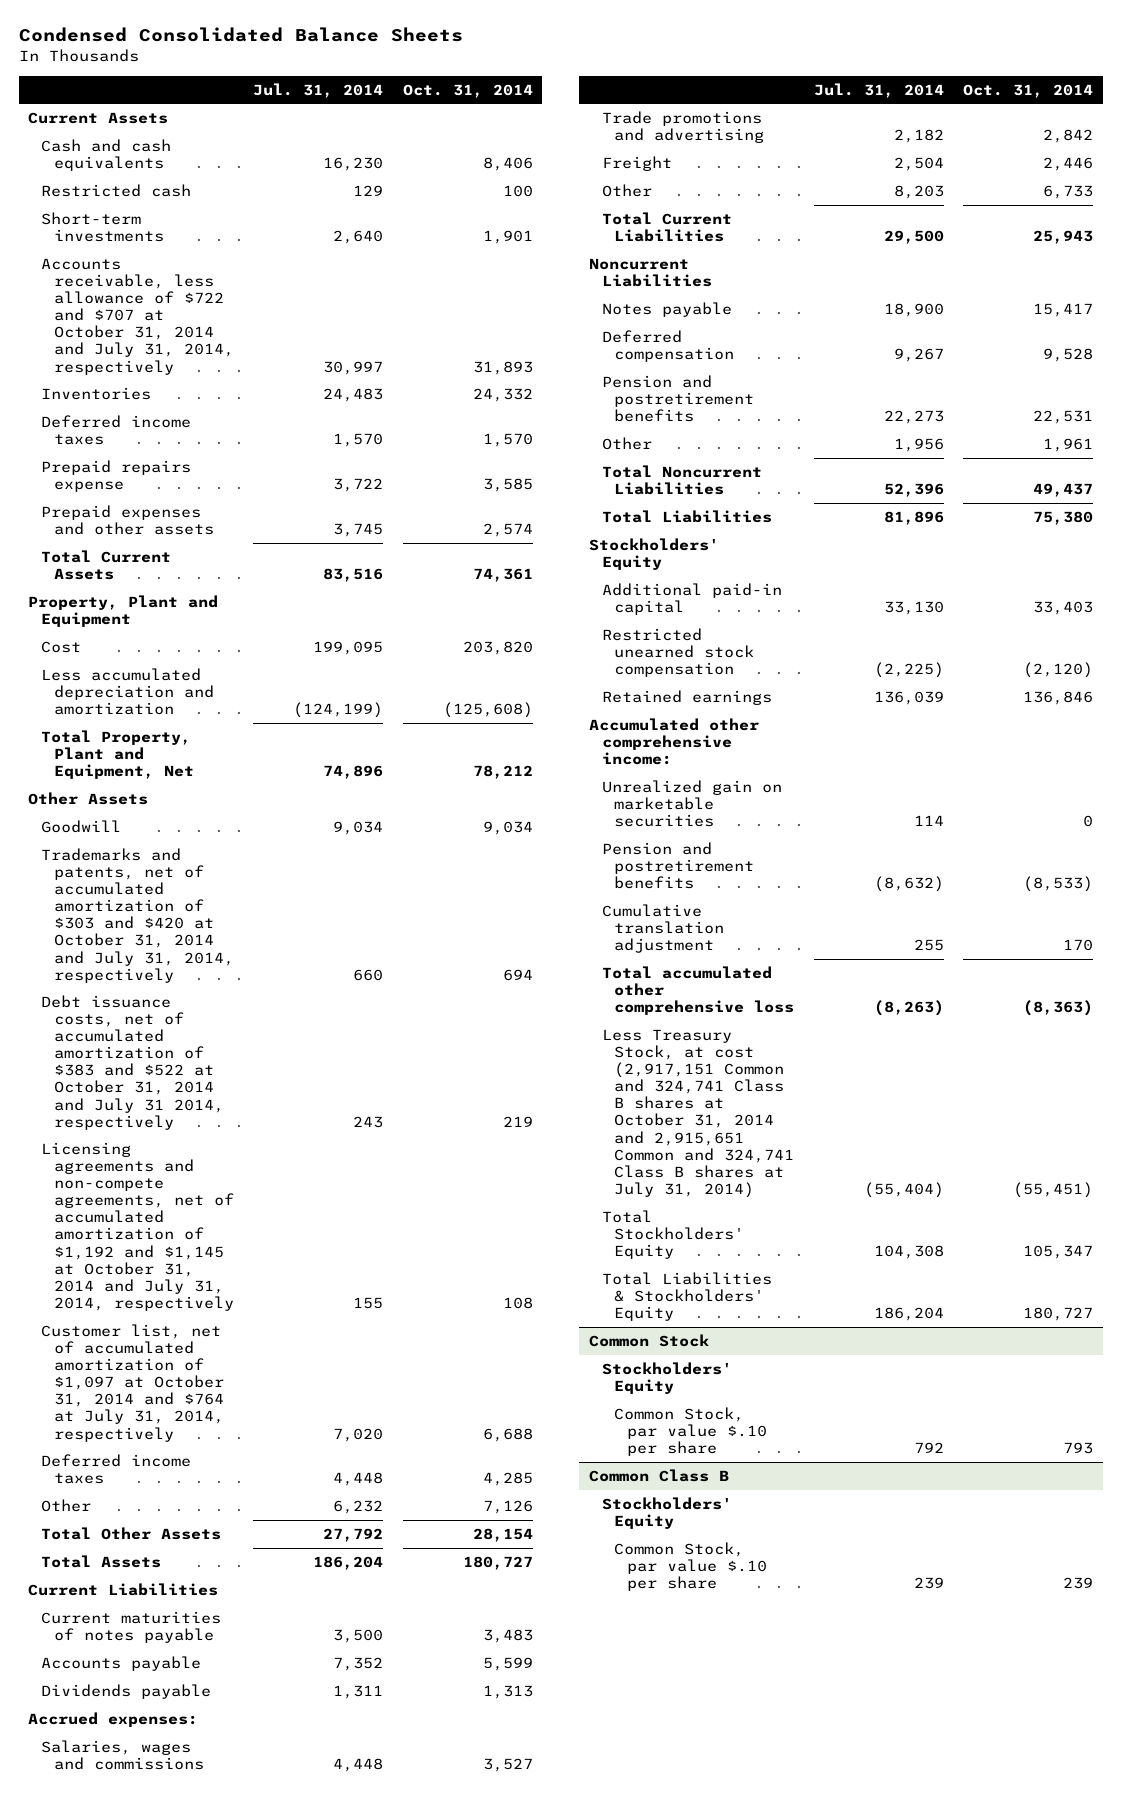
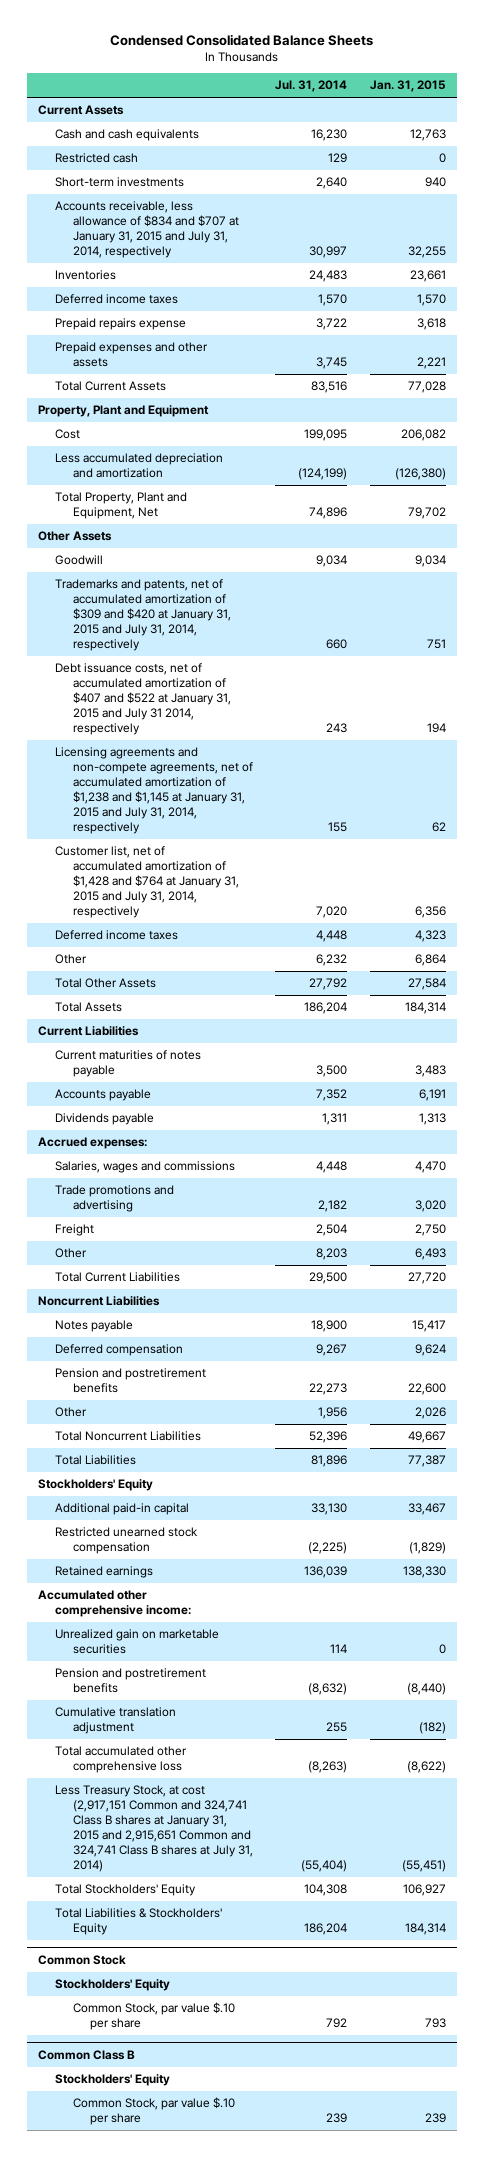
[402,83,533,98] Oct. 31, 2014 -> none
none -> [369,80,446,93] Jan. 31, 2015
[41,257,235,375] Accounts receivable, less allowance of $722 and $707 at October 31, 2014 and July 31, 2014, respectively -> [55,201,239,259] Accounts receivable, less allowance of $834 and $707 at January 31, 2015 and July 31, 2014, respectively
[41,847,235,983] Trademarks and patents, net of accumulated amortization of $303 and $420 at October 31, 2014 and July 31, 2014, respectively -> [55,579,231,652] Trademarks and patents, net of accumulated amortization of $309 and $420 at January 31, 2015 and July 31, 2014, respectively
[41,994,225,1130] Debt issuance costs, net of accumulated amortization of $383 and $522 at October 31, 2014 and July 31 2014, respectively -> [55,663,231,736] Debt issuance costs, net of accumulated amortization of $407 and $522 at January 31, 2015 and July 31 2014, respectively
[41,1141,235,1311] Licensing agreements and non-compete agreements, net of accumulated amortization of $1,192 and $1,145 at October 31, 2014 and July 31, 2014, respectively -> [55,747,253,834] Licensing agreements and non-compete agreements, net of accumulated amortization of $1,238 and $1,145 at January 31, 2015 and July 31, 2014, respectively
[41,1323,225,1442] Customer list, net of accumulated amortization of $1,097 at October 31, 2014 and $764 at July 31, 2014, respectively -> [55,846,239,919] Customer list, net of accumulated amortization of $1,428 and $764 at January 31, 2015 and July 31, 2014, respectively
[601,1028,795,1198] Less Treasury Stock, at cost (2,917,151 Common and 324,741 Class B shares at October 31, 2014 and 2,915,651 Common and 324,741 Class B shares at July 31, 2014) -> [55,1785,253,1872] Less Treasury Stock, at cost (2,917,151 Common and 324,741 Class B shares at January 31, 2015 and 2,915,651 Common and 324,741 Class B shares at July 31, 2014)

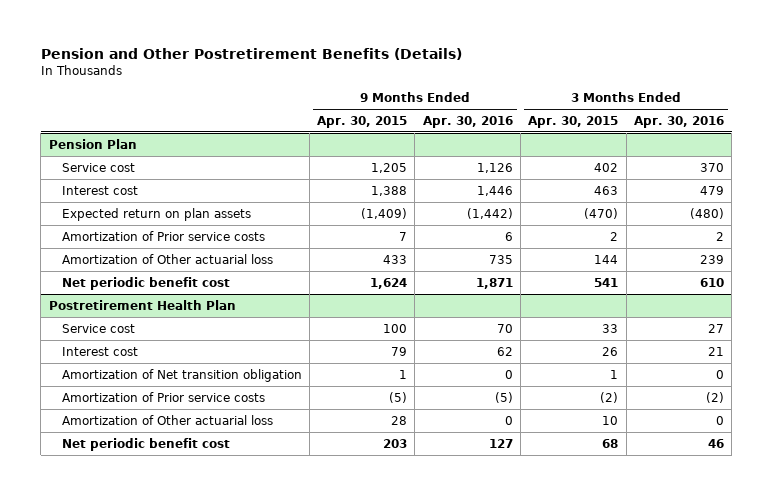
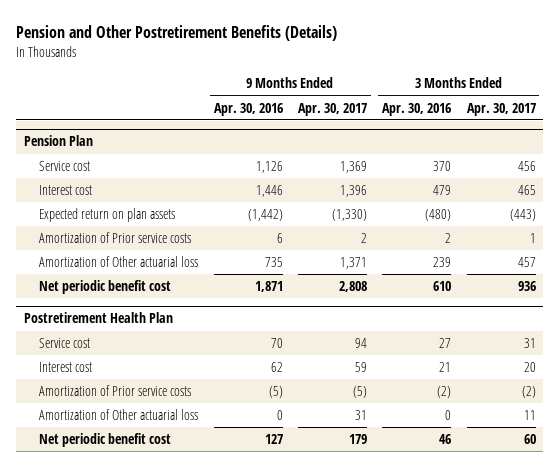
[317,115,408,128] Apr. 30, 2015 -> none
[528,115,619,128] Apr. 30, 2015 -> none
none -> [297,102,367,116] Apr. 30, 2017
none -> [466,102,536,116] Apr. 30, 2017
[61,368,302,382] Amortization of Net transition obligation -> none

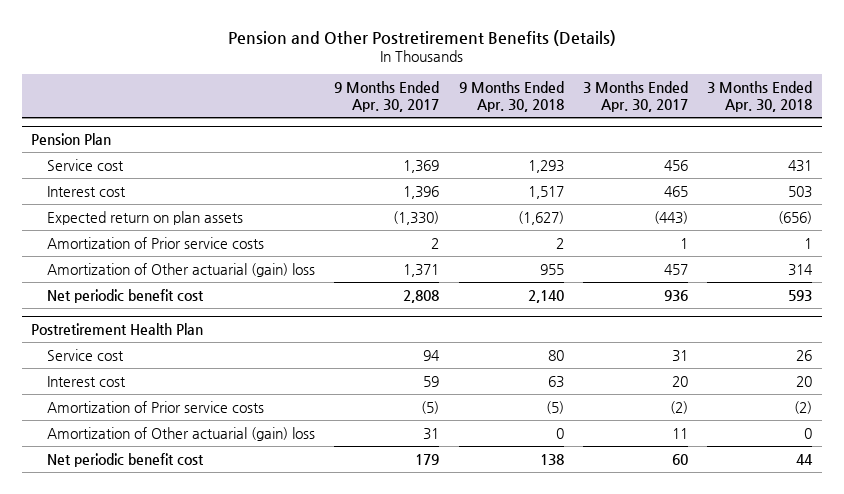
[213,102,283,116] Apr. 30, 2016 -> none
[382,102,452,116] Apr. 30, 2016 -> none
none -> [458,80,564,113] 9 Months Ended Apr. 30, 2018
none -> [707,80,813,113] 3 Months Ended Apr. 30, 2018
[39,256,199,268] Amortization of Other actuarial loss -> [46,262,315,277] Amortization of Other actuarial (gain) loss
[39,409,199,421] Amortization of Other actuarial loss -> [46,426,315,441] Amortization of Other actuarial (gain) loss

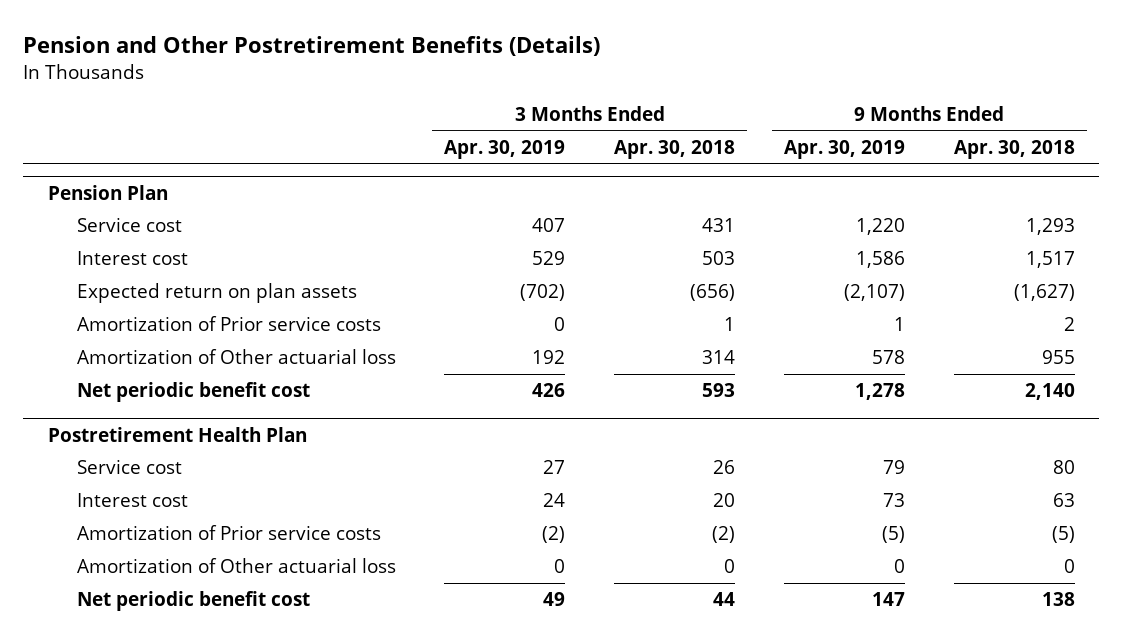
[334,80,440,113] 9 Months Ended Apr. 30, 2017 -> none
[582,80,688,113] 3 Months Ended Apr. 30, 2017 -> none
none -> [444,140,566,160] Apr. 30, 2019
none -> [783,140,905,160] Apr. 30, 2019
[46,262,315,277] Amortization of Other actuarial (gain) loss -> [76,349,396,365] Amortization of Other actuarial loss
[46,426,315,441] Amortization of Other actuarial (gain) loss -> [76,558,396,574] Amortization of Other actuarial loss

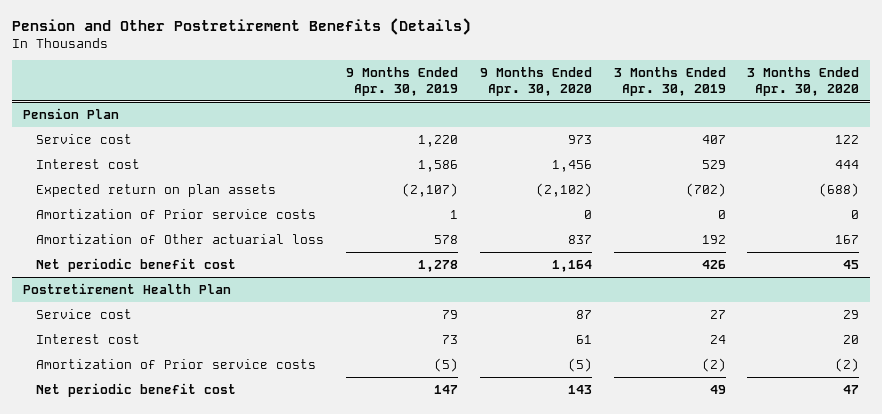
[614,140,736,160] Apr. 30, 2018 -> none
[953,140,1075,160] Apr. 30, 2018 -> none
none -> [479,66,592,96] 9 Months Ended Apr. 30, 2020
none -> [747,66,860,96] 3 Months Ended Apr. 30, 2020
[76,558,396,574] Amortization of Other actuarial loss -> none

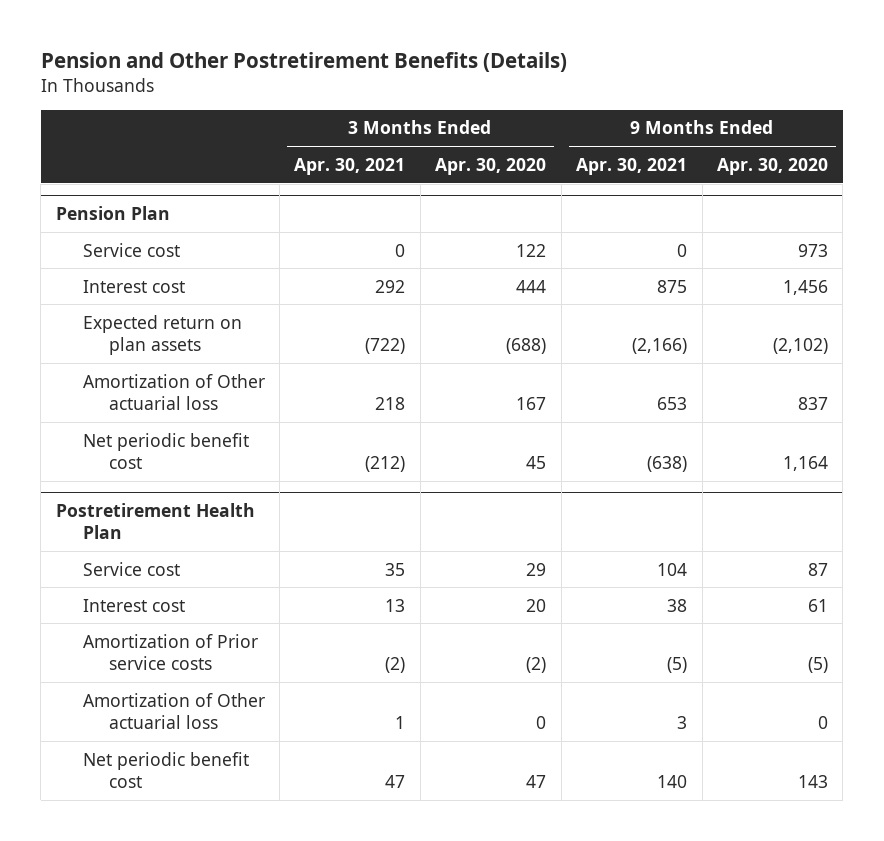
[345,66,458,96] 9 Months Ended Apr. 30, 2019 -> none
[613,66,726,96] 3 Months Ended Apr. 30, 2019 -> none
none -> [294,157,406,175] Apr. 30, 2021
none -> [576,157,688,175] Apr. 30, 2021
[35,208,316,219] Amortization of Prior service costs -> none
none -> [82,692,265,730] Amortization of Other actuarial loss

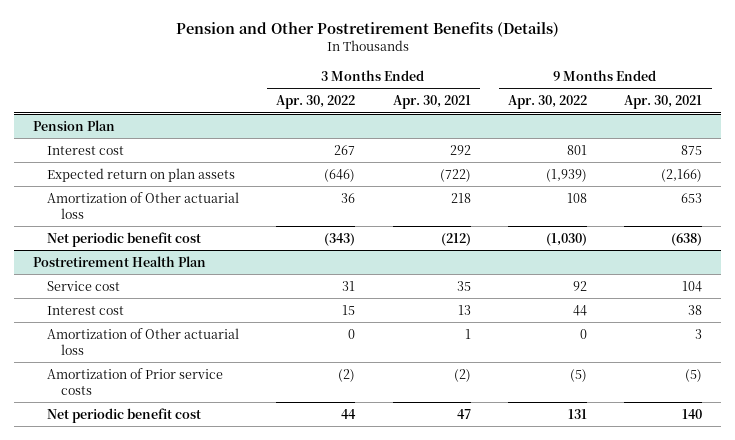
[435,157,547,175] Apr. 30, 2020 -> none
[717,157,829,175] Apr. 30, 2020 -> none
none -> [276,94,356,109] Apr. 30, 2022
none -> [507,94,587,109] Apr. 30, 2022
[82,242,180,257] Service cost -> none
[82,633,258,671] Amortization of Prior service costs -> [46,367,223,395] Amortization of Prior service costs

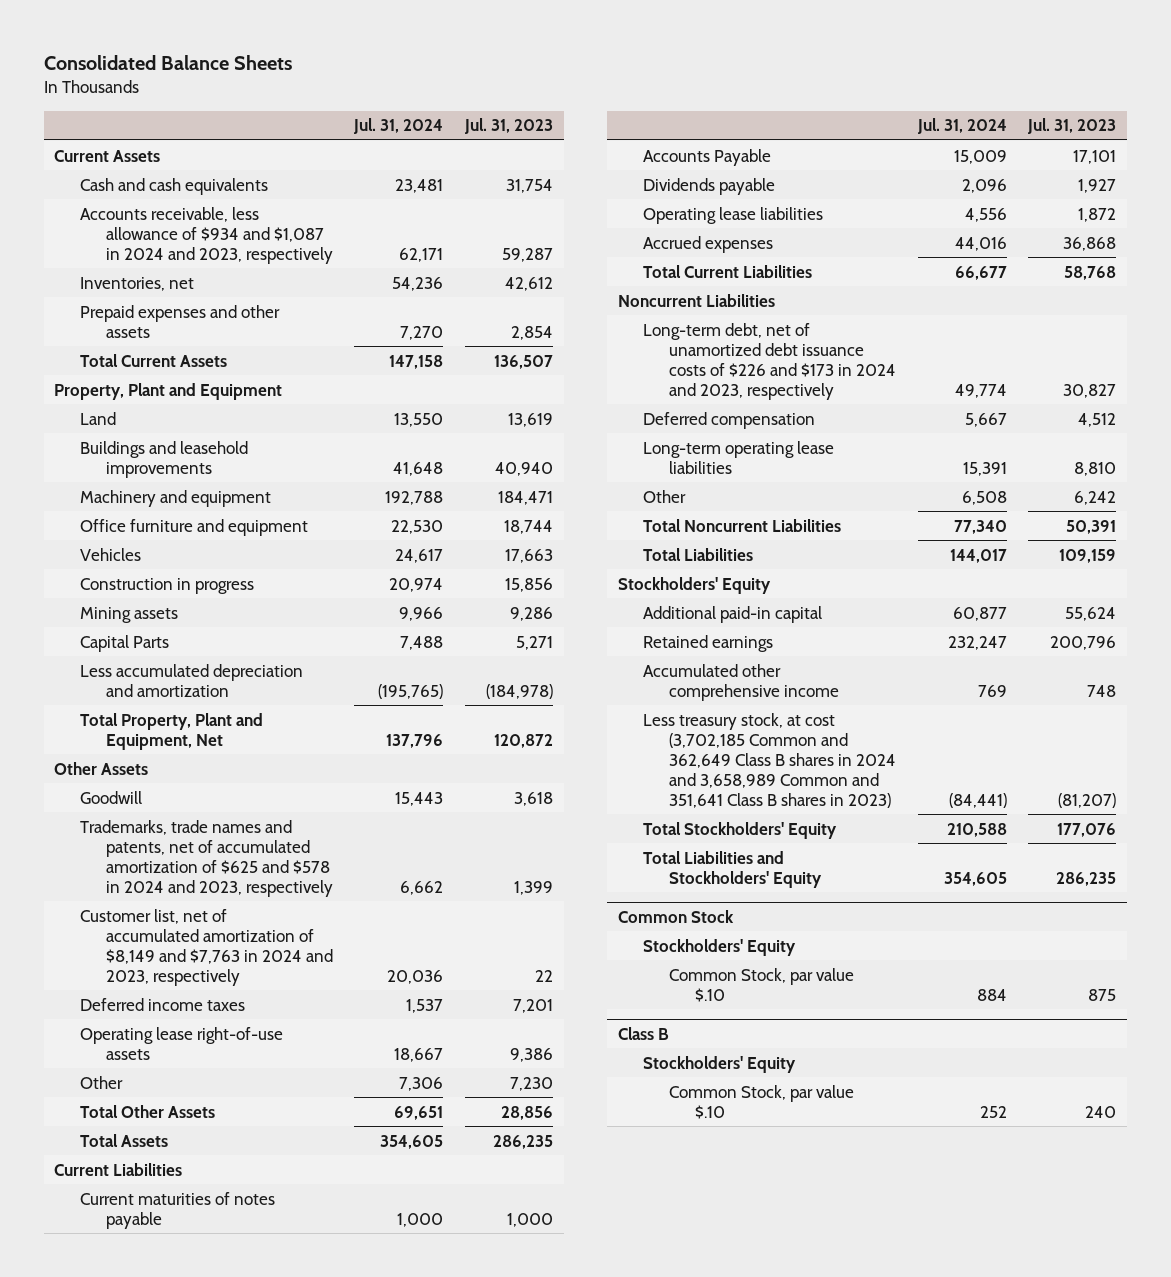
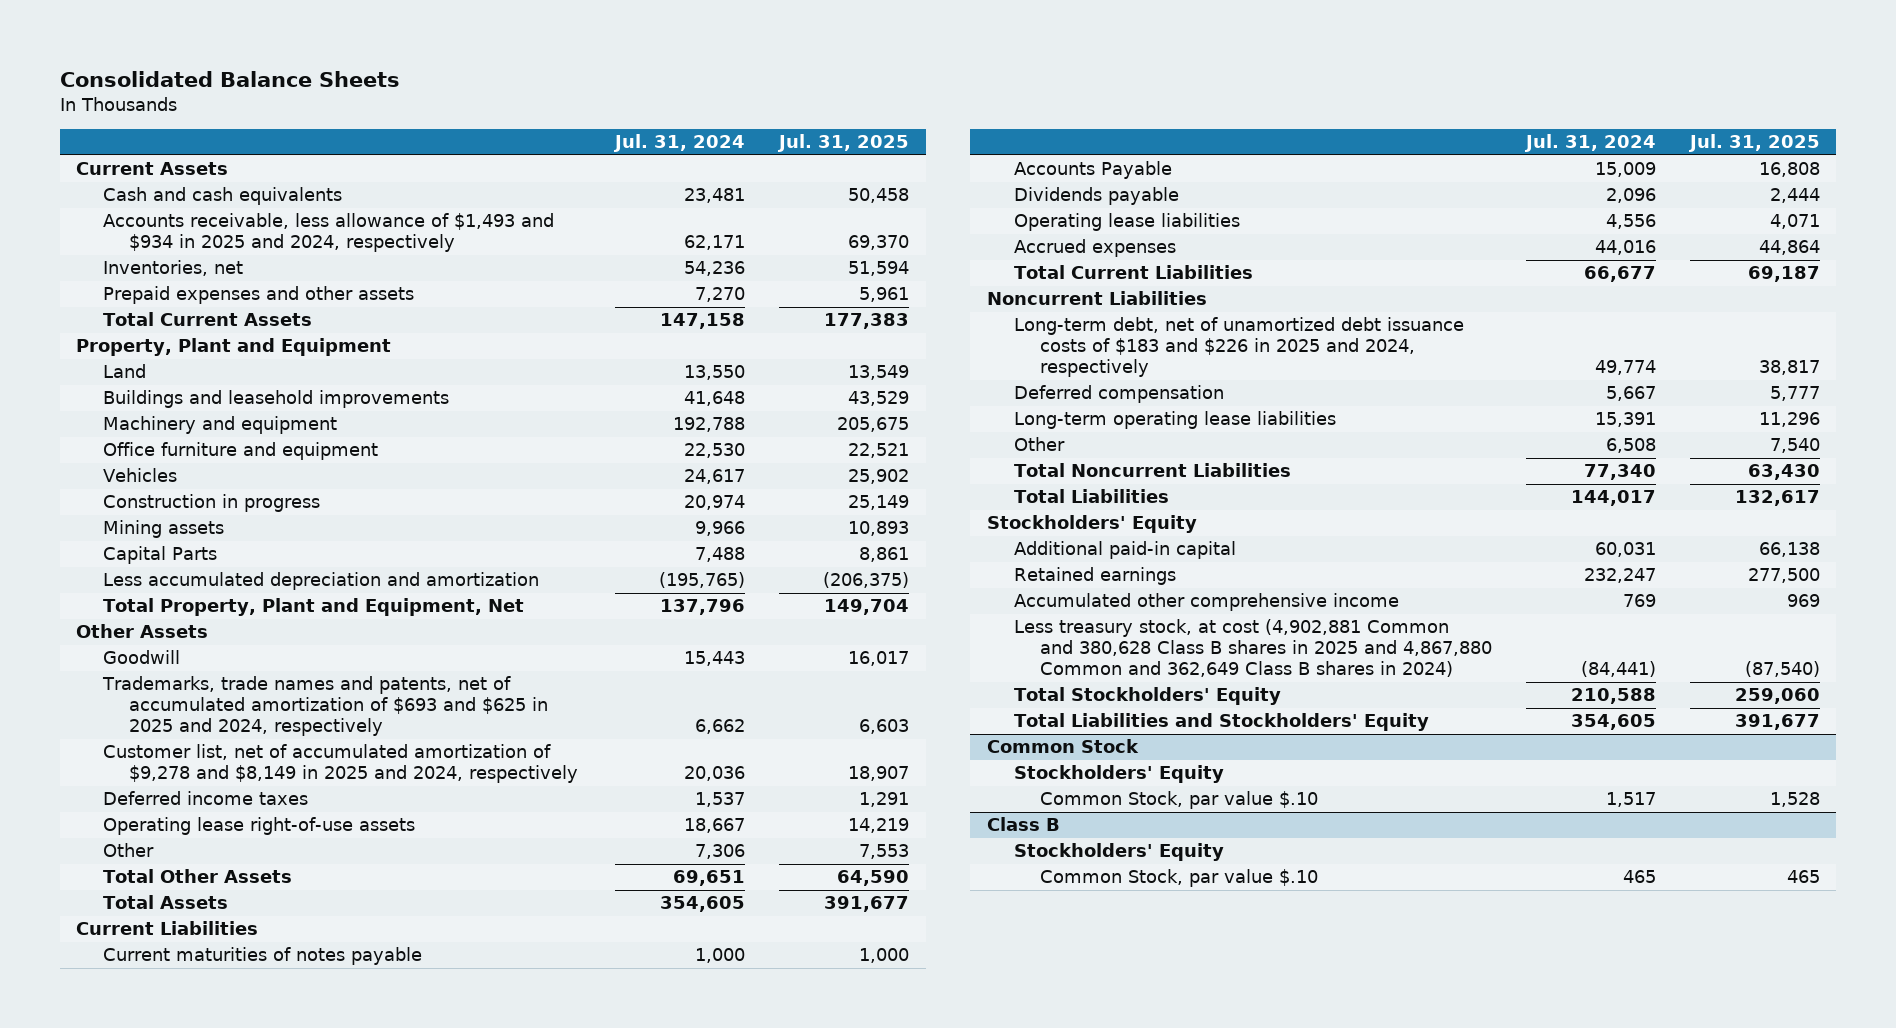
[464,118,554,135] Jul. 31, 2023 -> none
none -> [776,134,909,153] Jul. 31, 2025
[80,206,333,264] Accounts receivable, less allowance of $934 and $1,087 in 2024 and 2023, respectively -> [102,213,554,253] Accounts receivable, less allowance of $1,493 and $934 in 2025 and 2024, respectively
[80,819,333,897] Trademarks, trade names and patents, net of accumulated amortization of $625 and $578 in 2024 and 2023, respectively -> [101,676,549,736] Trademarks, trade names and patents, net of accumulated amortization of $693 and $625 in 2025 and 2024, respectively
[80,908,333,986] Customer list, net of accumulated amortization of $8,149 and $7,763 in 2024 and 2023, respectively -> [102,744,579,784] Customer list, net of accumulated amortization of $9,278 and $8,149 in 2025 and 2024, respectively
[643,322,896,400] Long-term debt, net of unamortized debt issuance costs of $226 and $173 in 2024 and 2023, respectively -> [1013,317,1464,377] Long-term debt, net of unamortized debt issuance costs of $183 and $226 in 2025 and 2024, respectively
[952,606,1007,621] 60,877 -> [1594,542,1656,558] 60,031
[643,712,896,808] Less treasury stock, at cost (3,702,185 Common and 362,649 Class B shares in 2024 and 3,658,989 Common and 351,641 Class B shares in 2023) -> [1013,619,1493,677] Less treasury stock, at cost (4,902,881 Common and 380,628 Class B shares in 2025 and 4,867,880 Common and 362,649 Class B shares in 2024)
[976,988,1007,1001] 884 -> [1605,792,1656,808] 1,517
[979,1105,1007,1118] 252 -> [1622,870,1656,884] 465

